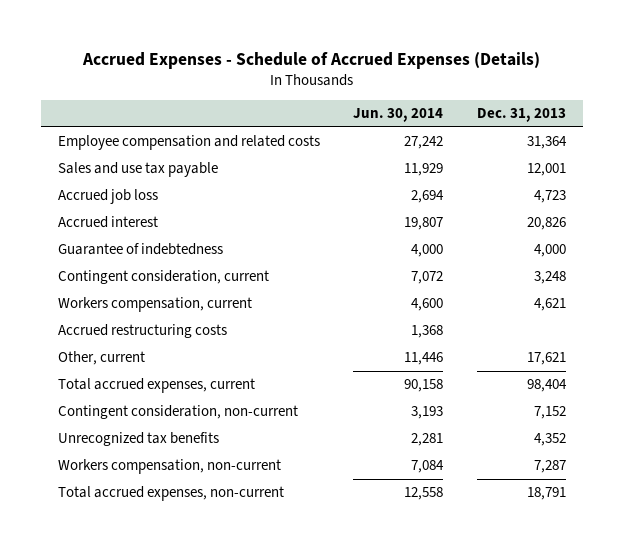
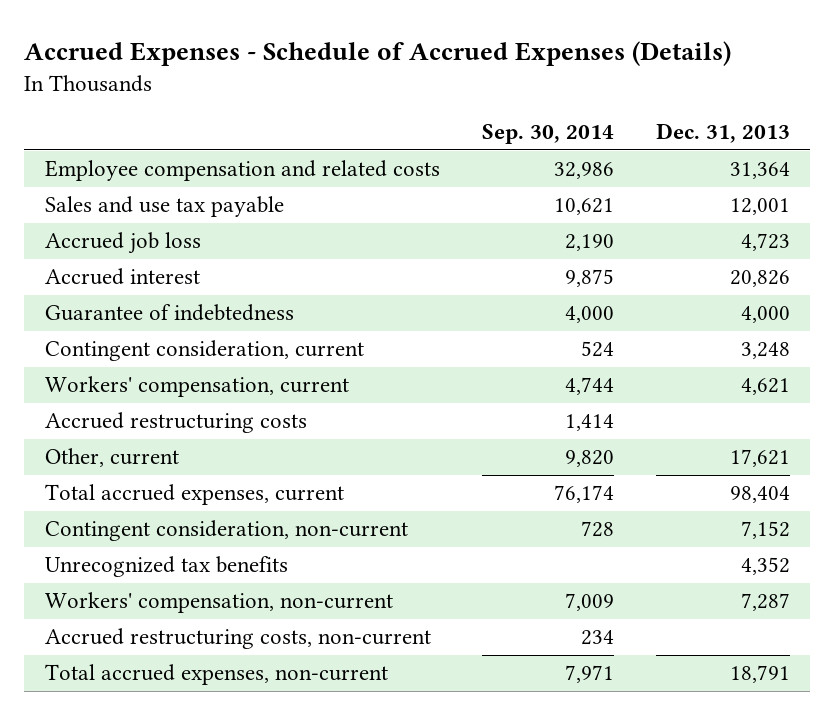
[353,108,444,123] Jun. 30, 2014 -> none
none -> [481,124,614,145] Sep. 30, 2014
[57,297,252,313] Workers compensation, current -> [44,376,349,398] Workers' compensation, current
[57,459,281,475] Workers compensation, non-current -> [44,592,393,614] Workers' compensation, non-current
none -> [44,628,431,650] Accrued restructuring costs, non-current

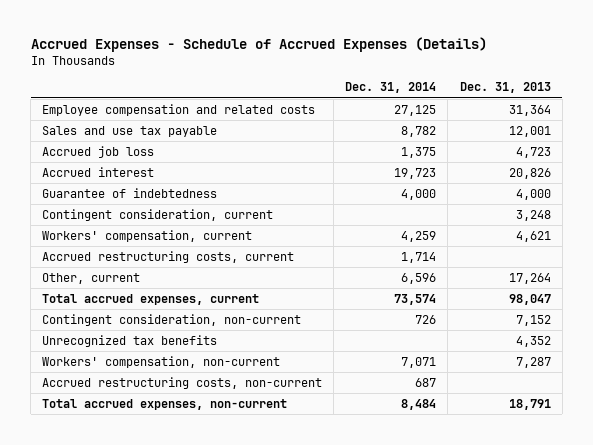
[481,124,614,145] Sep. 30, 2014 -> none
none -> [345,82,437,94] Dec. 31, 2014
[44,412,307,434] Accrued restructuring costs -> [42,250,295,263] Accrued restructuring costs, current
[729,449,790,468] 17,621 -> [508,272,551,284] 17,264
[729,486,790,504] 98,404 -> [508,293,551,305] 98,047

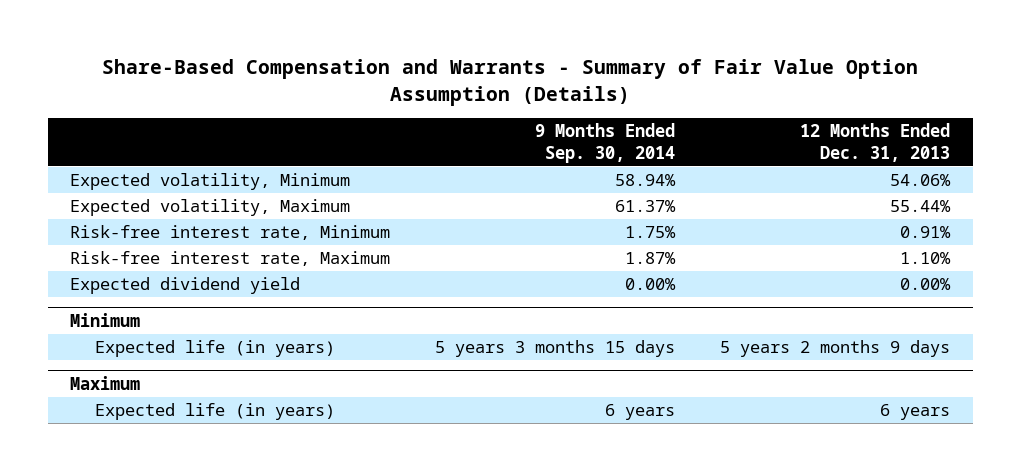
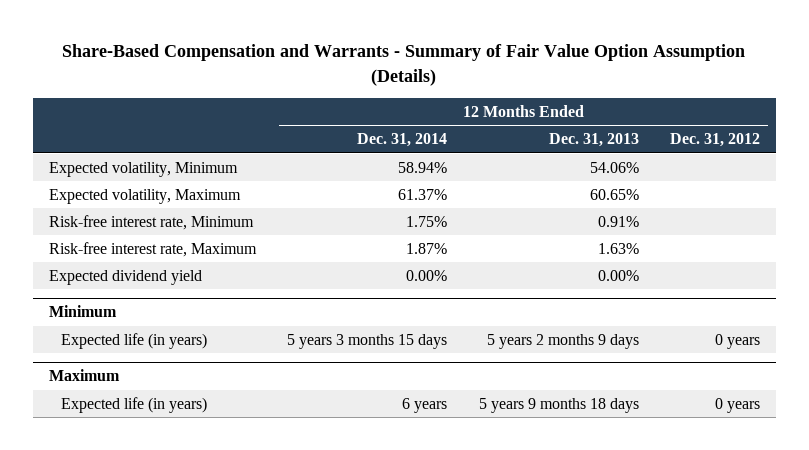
[535,122,676,163] 9 Months Ended Sep. 30, 2014 -> none
none -> [357,133,448,148] Dec. 31, 2014
none -> [670,133,761,148] Dec. 31, 2012
[890,200,952,213] 55.44% -> [589,188,639,200] 60.65%
[900,252,952,265] 1.10% -> [597,242,639,254] 1.63%
[880,404,951,421] 6 years -> [478,397,639,413] 5 years 9 months 18 days

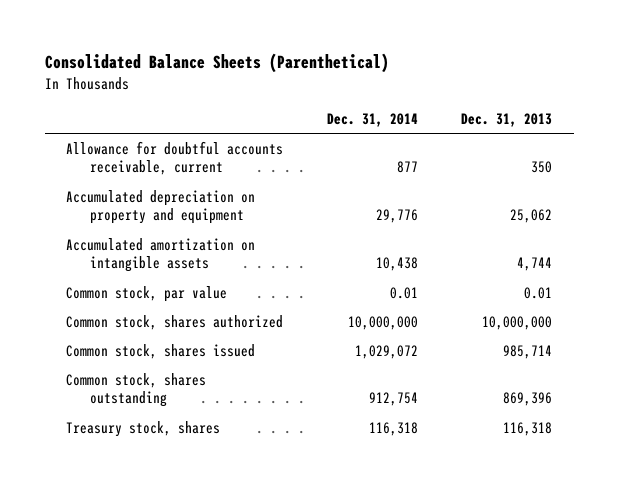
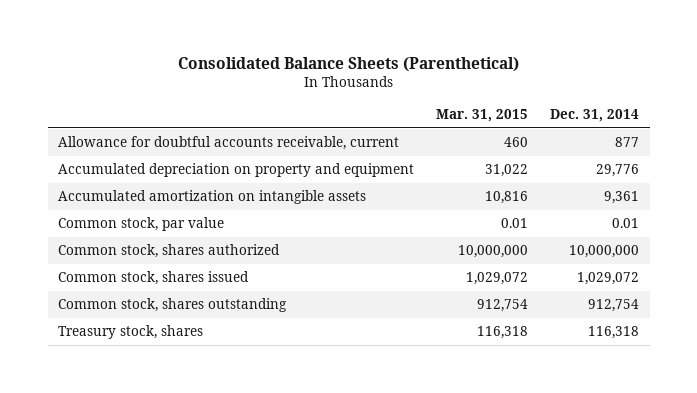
[461,112,553,127] Dec. 31, 2013 -> none
none -> [436,109,529,123] Mar. 31, 2015
[375,257,418,272] 10,438 -> [603,191,639,205] 9,361

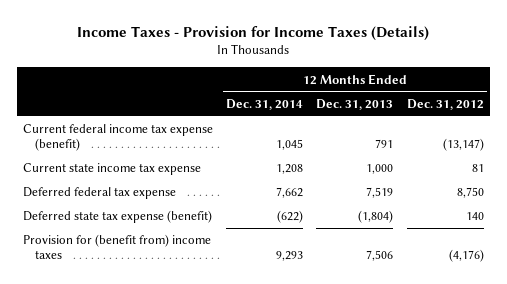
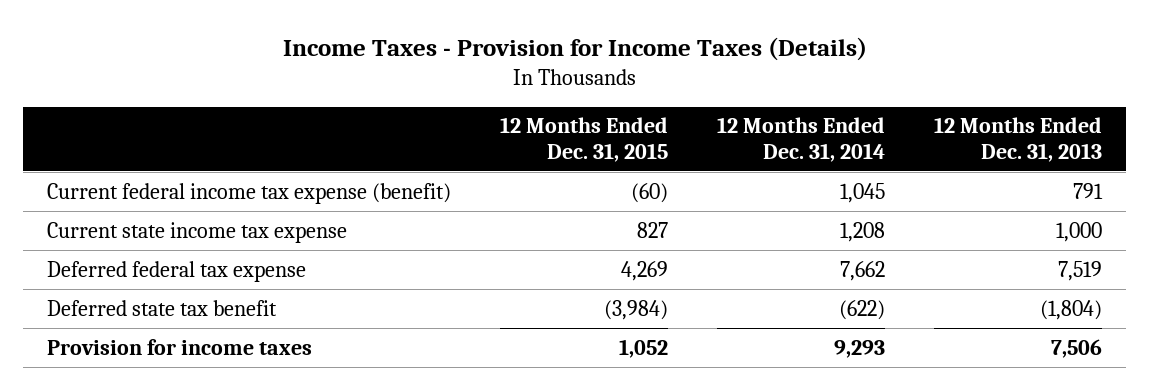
[406,98,484,110] Dec. 31, 2012 -> none
none -> [500,117,669,162] 12 Months Ended Dec. 31, 2015
[23,210,213,224] Deferred state tax expense (benefit) -> [47,299,278,316] Deferred state tax benefit
[23,234,212,260] Provision for (benefit from) income taxes -> [47,338,313,355] Provision for income taxes

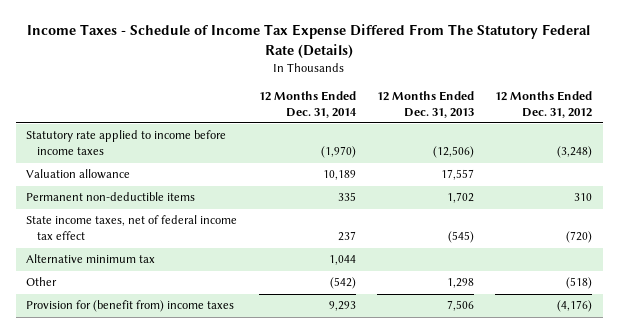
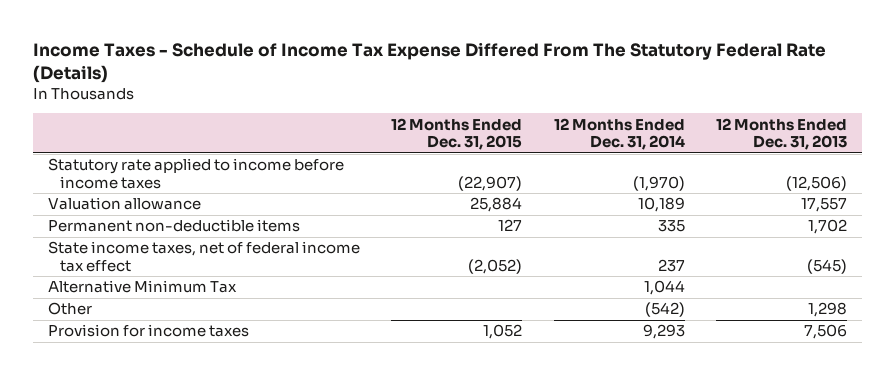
[495,90,593,118] 12 Months Ended Dec. 31, 2012 -> none
none -> [391,117,523,150] 12 Months Ended Dec. 31, 2015
[26,254,156,264] Alternative minimum tax -> [48,280,238,294] Alternative Minimum Tax
[26,300,235,313] Provision for (benefit from) income taxes -> [48,324,250,338] Provision for income taxes

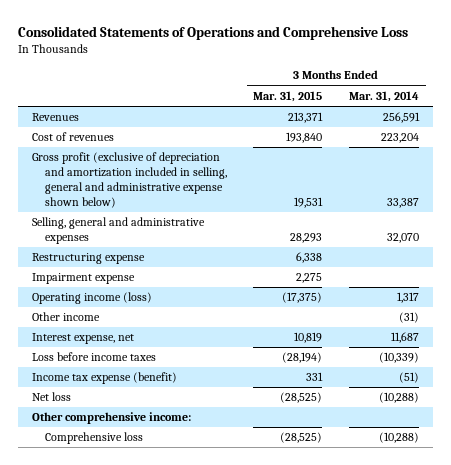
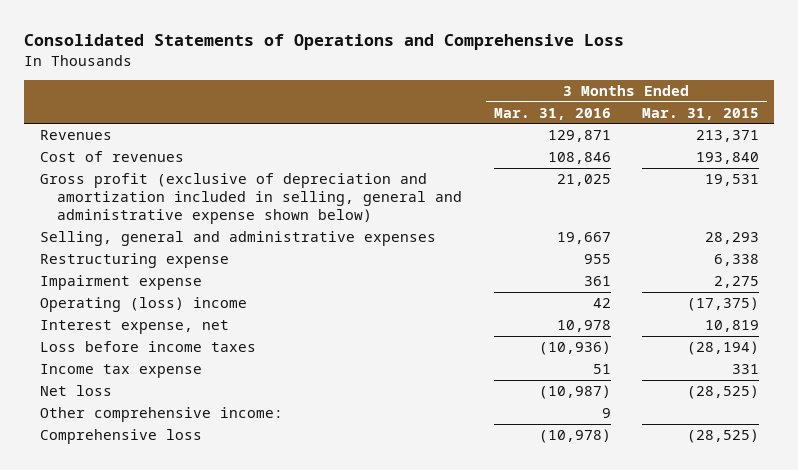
[349,90,420,102] Mar. 31, 2014 -> none
none -> [493,107,611,120] Mar. 31, 2016
[31,312,100,322] Other income -> none
[31,292,152,305] Operating income (loss) -> [39,296,247,312] Operating (loss) income
[31,372,177,385] Income tax expense (benefit) -> [39,363,202,378] Income tax expense

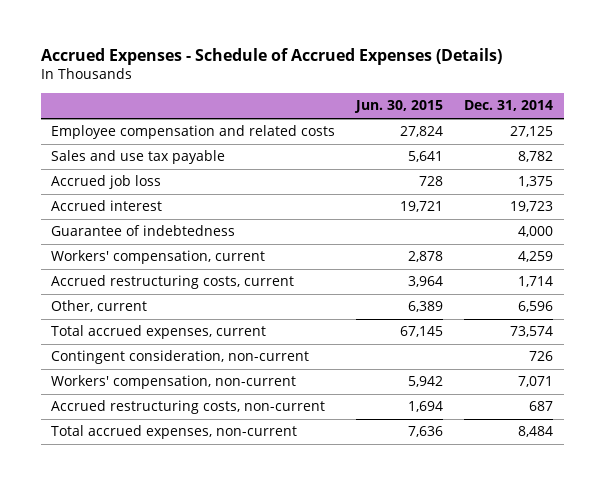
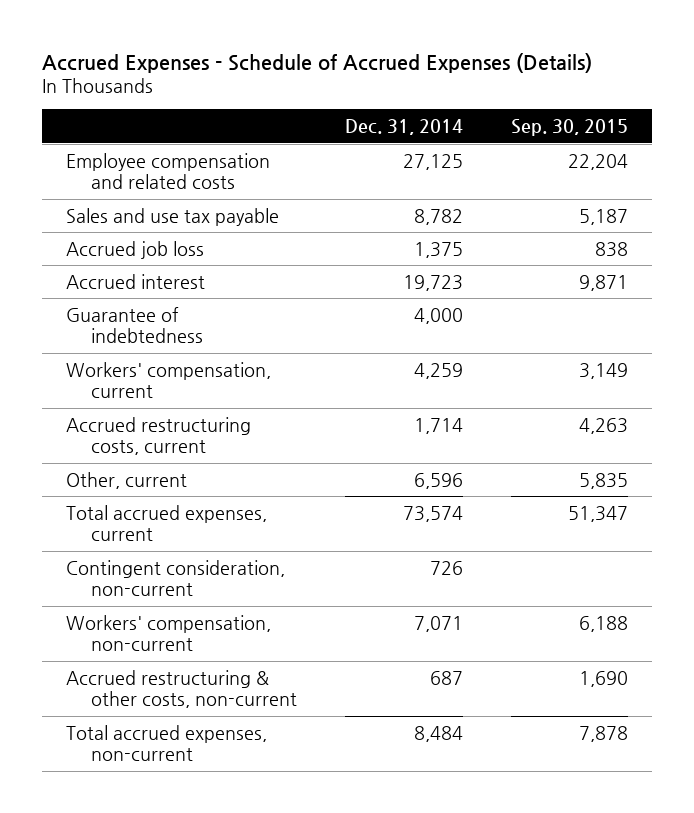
[354,100,444,114] Jun. 30, 2015 -> none
none -> [511,119,629,137] Sep. 30, 2015
[51,400,326,415] Accrued restructuring costs, non-current -> [65,669,298,709] Accrued restructuring & other costs, non-current

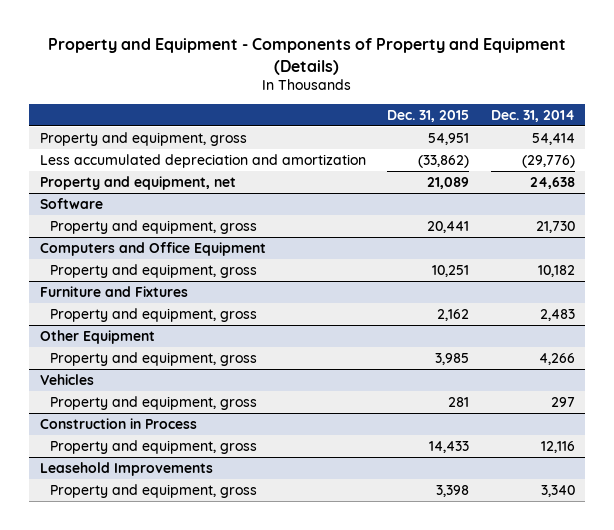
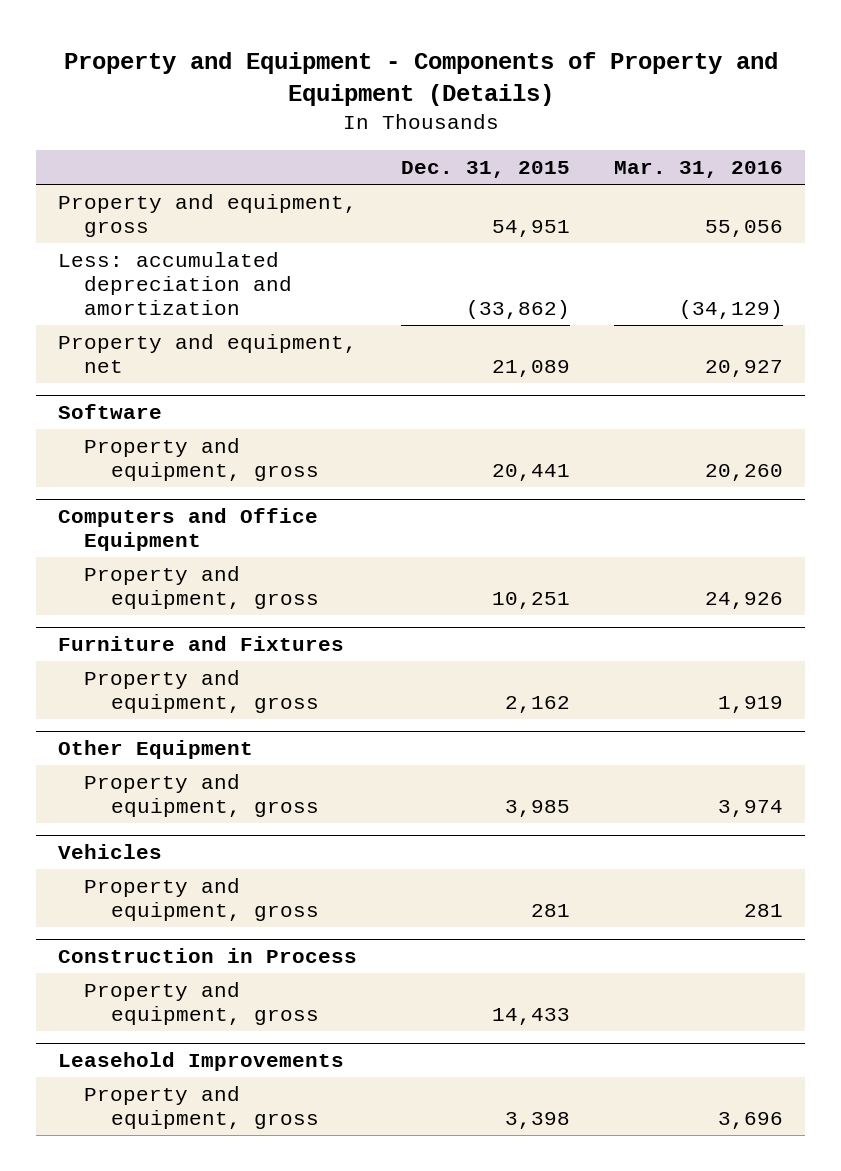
[490,110,575,123] Dec. 31, 2014 -> none
none -> [613,161,783,179] Mar. 31, 2016
[39,153,366,168] Less accumulated depreciation and amortization -> [58,251,293,316] Less: accumulated depreciation and amortization

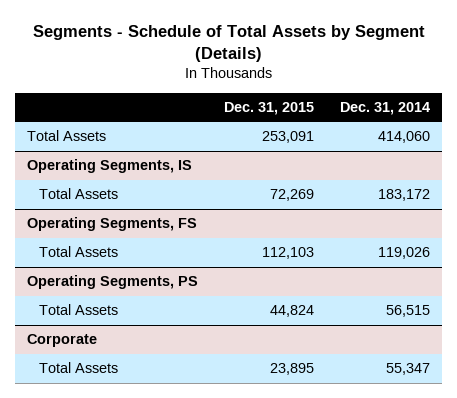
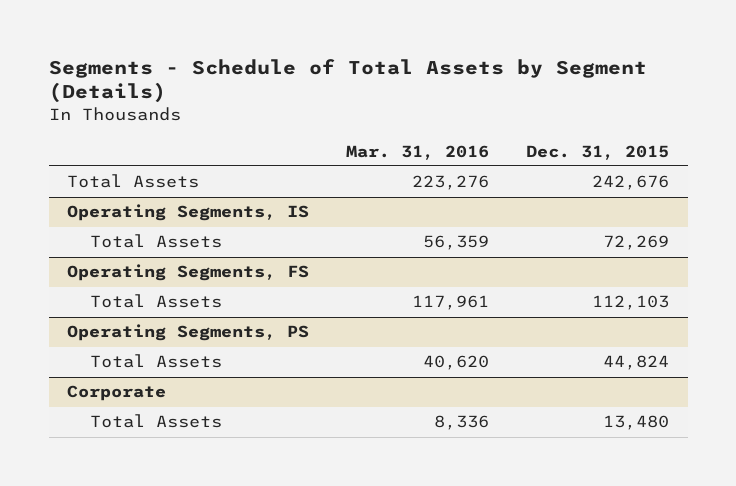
[339,101,430,115] Dec. 31, 2014 -> none
none -> [346,144,490,160] Mar. 31, 2016
[262,131,315,144] 253,091 -> [592,175,670,191] 242,676
[270,363,315,376] 23,895 -> [603,415,670,431] 13,480

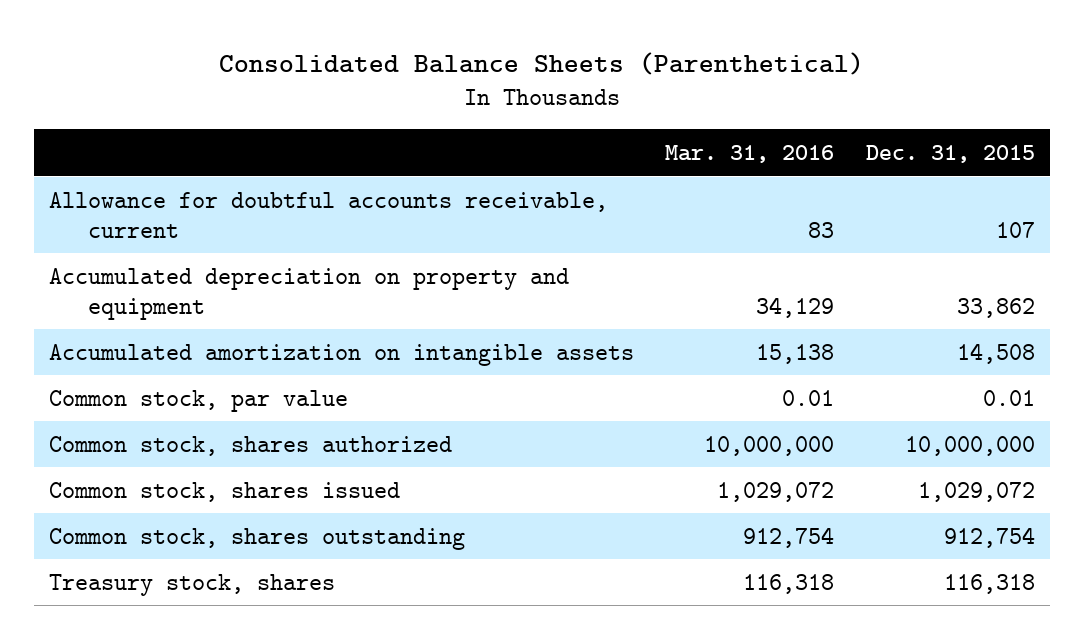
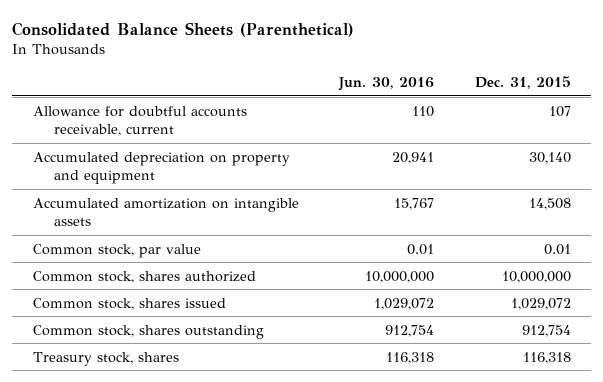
[665,145,835,164] Mar. 31, 2016 -> none
none -> [338,77,435,92] Jun. 30, 2016
[956,297,1035,318] 33,862 -> [528,151,571,164] 30,140

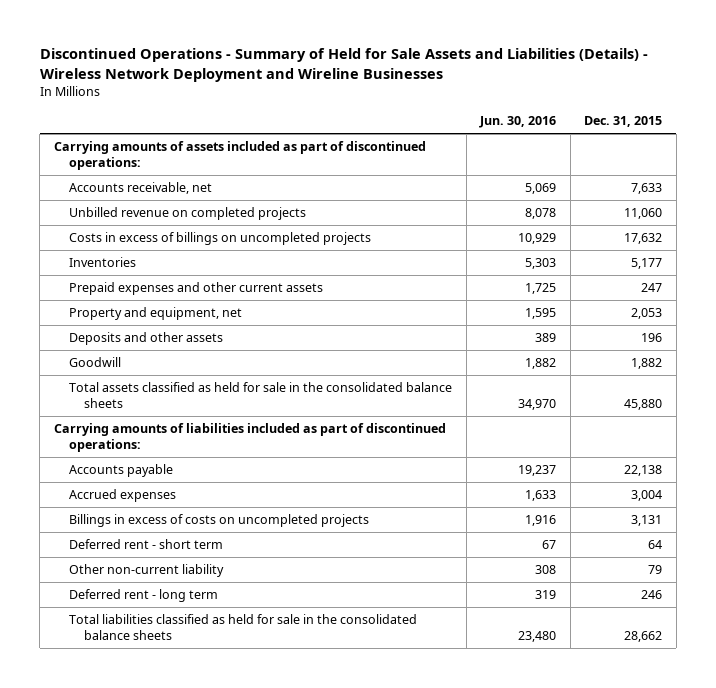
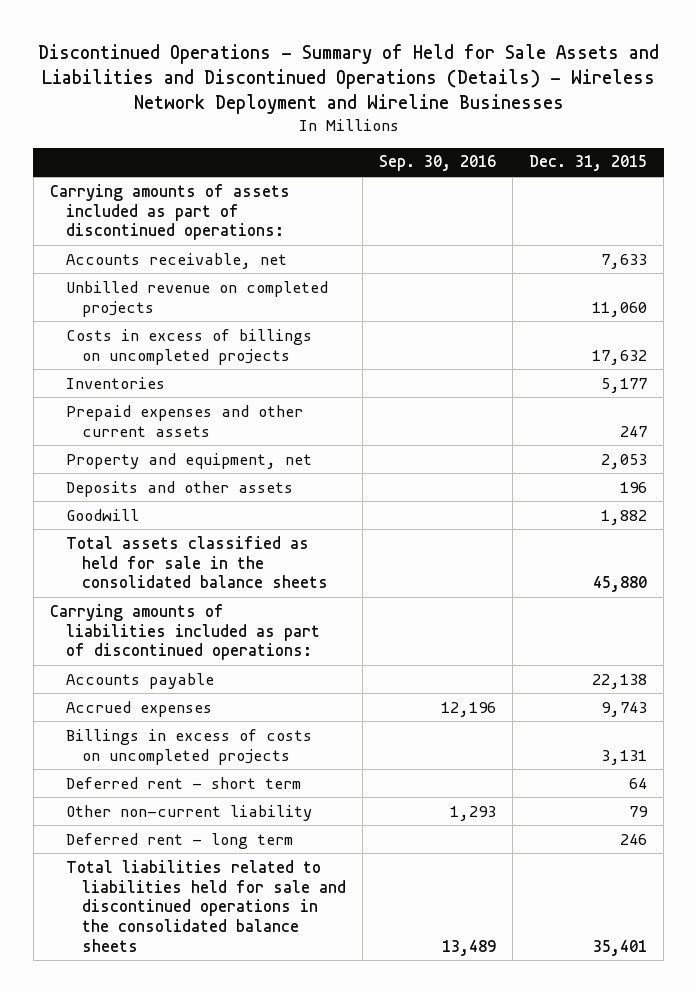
[39,48,648,82] Discontinued Operations - Summary of Held for Sale Assets and Liabilities (Details) - Wireless Network Deployment and Wireline Businesses -> [37,43,659,115] Discontinued Operations - Summary of Held for Sale Assets and Liabilities and Discontinued Operations (Details) - Wireless Network Deployment and Wireline Businesses
[479,116,557,129] Jun. 30, 2016 -> none
none -> [379,155,497,172] Sep. 30, 2016
[631,489,663,501] 3,004 -> [601,701,648,717] 9,743
[68,613,417,640] Total liabilities classified as held for sale in the consolidated balance sheets -> [65,859,346,952] Total liabilities related to liabilities held for sale and discontinued operations in the consolidated balance sheets
[624,630,663,642] 28,662 -> [593,939,648,956] 35,401

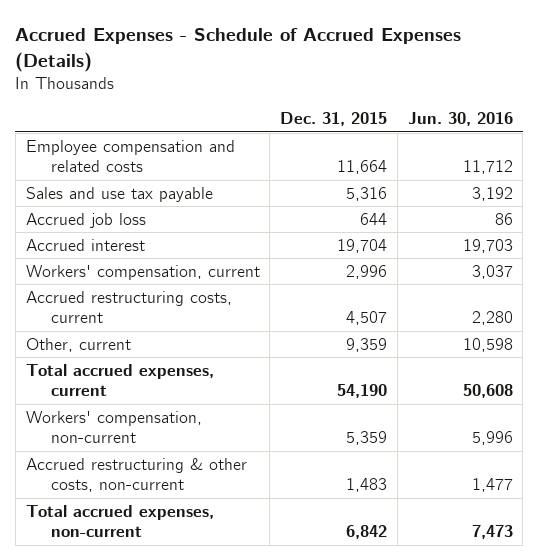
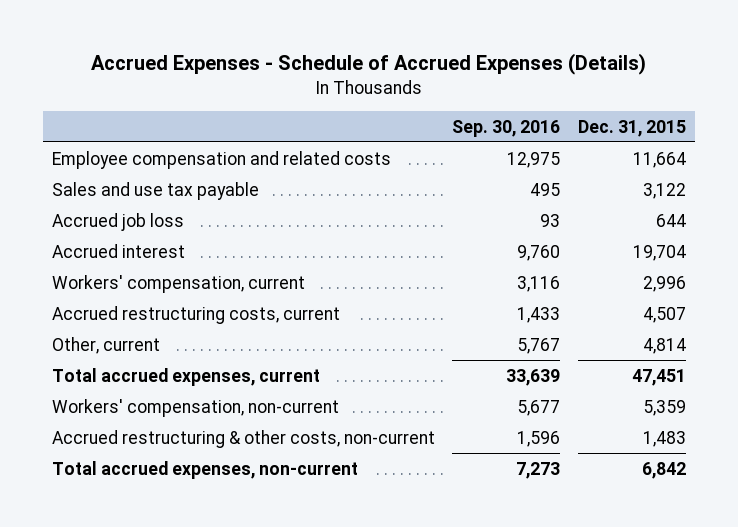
[407,112,513,127] Jun. 30, 2016 -> none
none -> [452,119,561,137] Sep. 30, 2016
[346,186,388,201] 5,316 -> [643,182,687,199] 3,122
[346,337,388,352] 9,359 -> [643,337,687,354] 4,814
[337,384,388,399] 54,190 -> [632,368,687,386] 47,451

